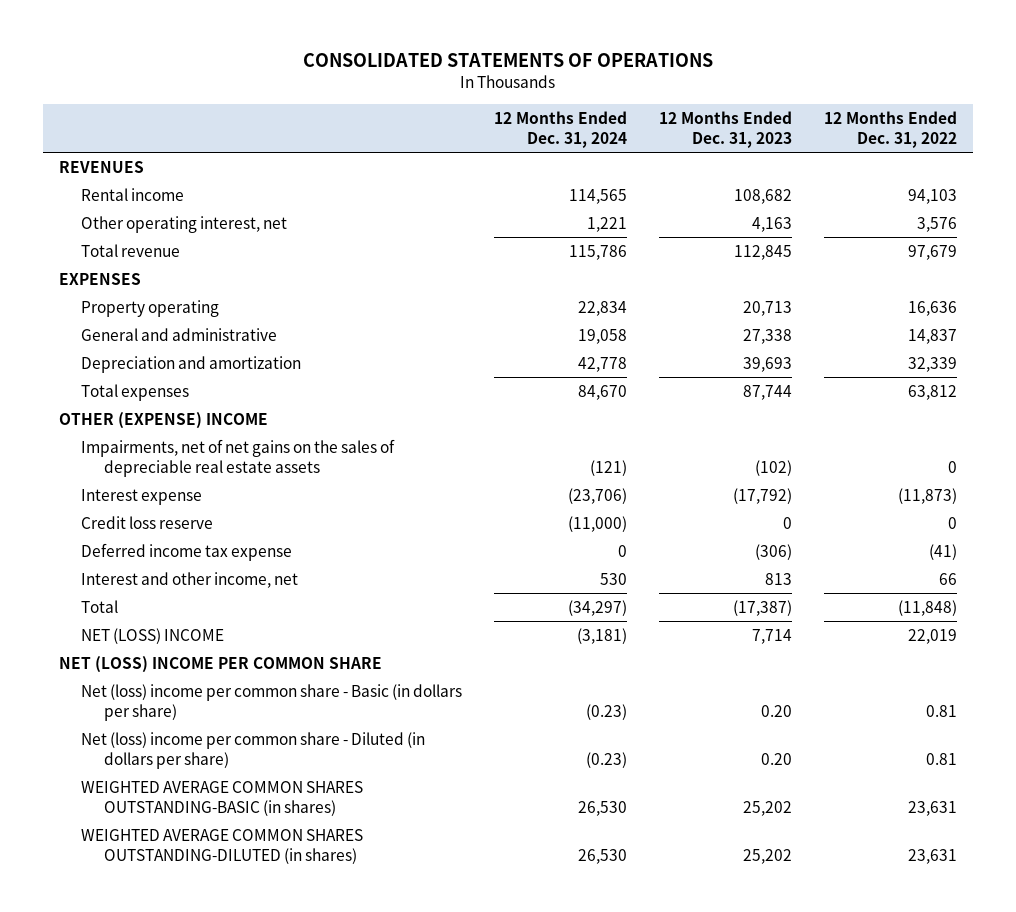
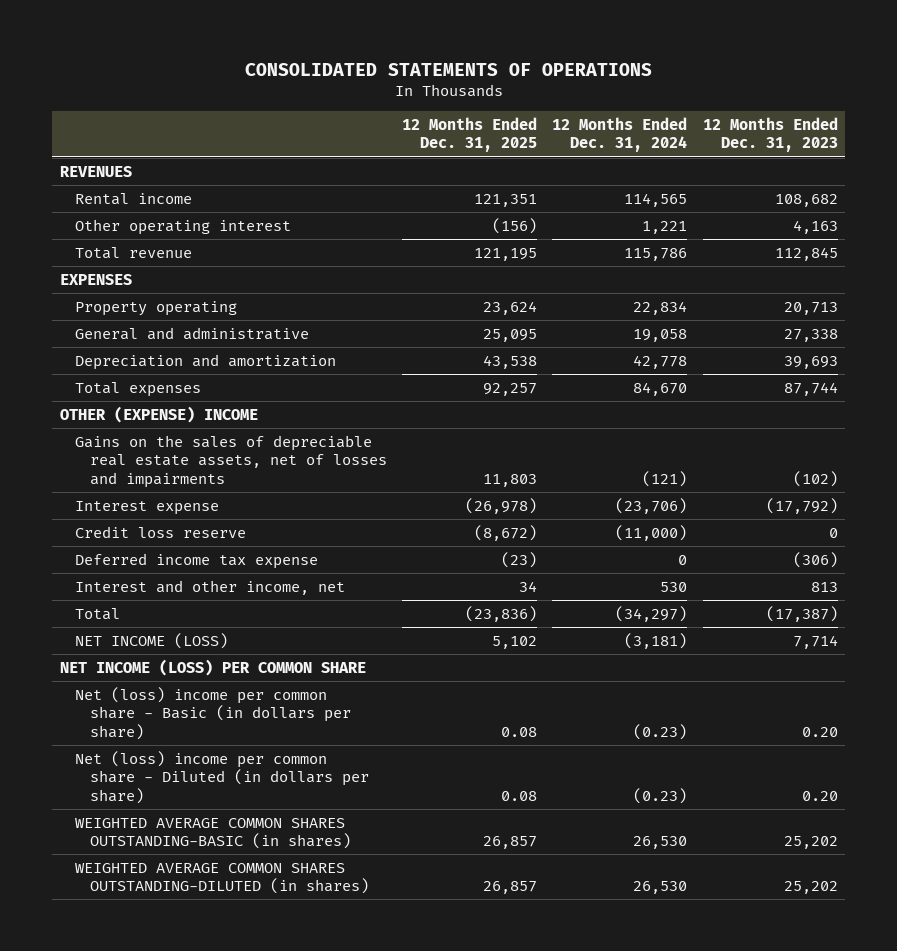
[824,111,958,148] 12 Months Ended Dec. 31, 2022 -> none
none -> [402,117,538,153] 12 Months Ended Dec. 31, 2025
[81,215,288,233] Other operating interest, net -> [74,218,291,235] Other operating interest
[81,438,396,477] Impairments, net of net gains on the sales of depreciable real estate assets -> [74,434,387,488] Gains on the sales of depreciable real estate assets, net of losses and impairments
[81,627,225,644] NET (LOSS) INCOME -> [74,632,228,649] NET INCOME (LOSS)
[58,655,382,673] NET (LOSS) INCOME PER COMMON SHARE -> [59,658,366,676] NET INCOME (LOSS) PER COMMON SHARE

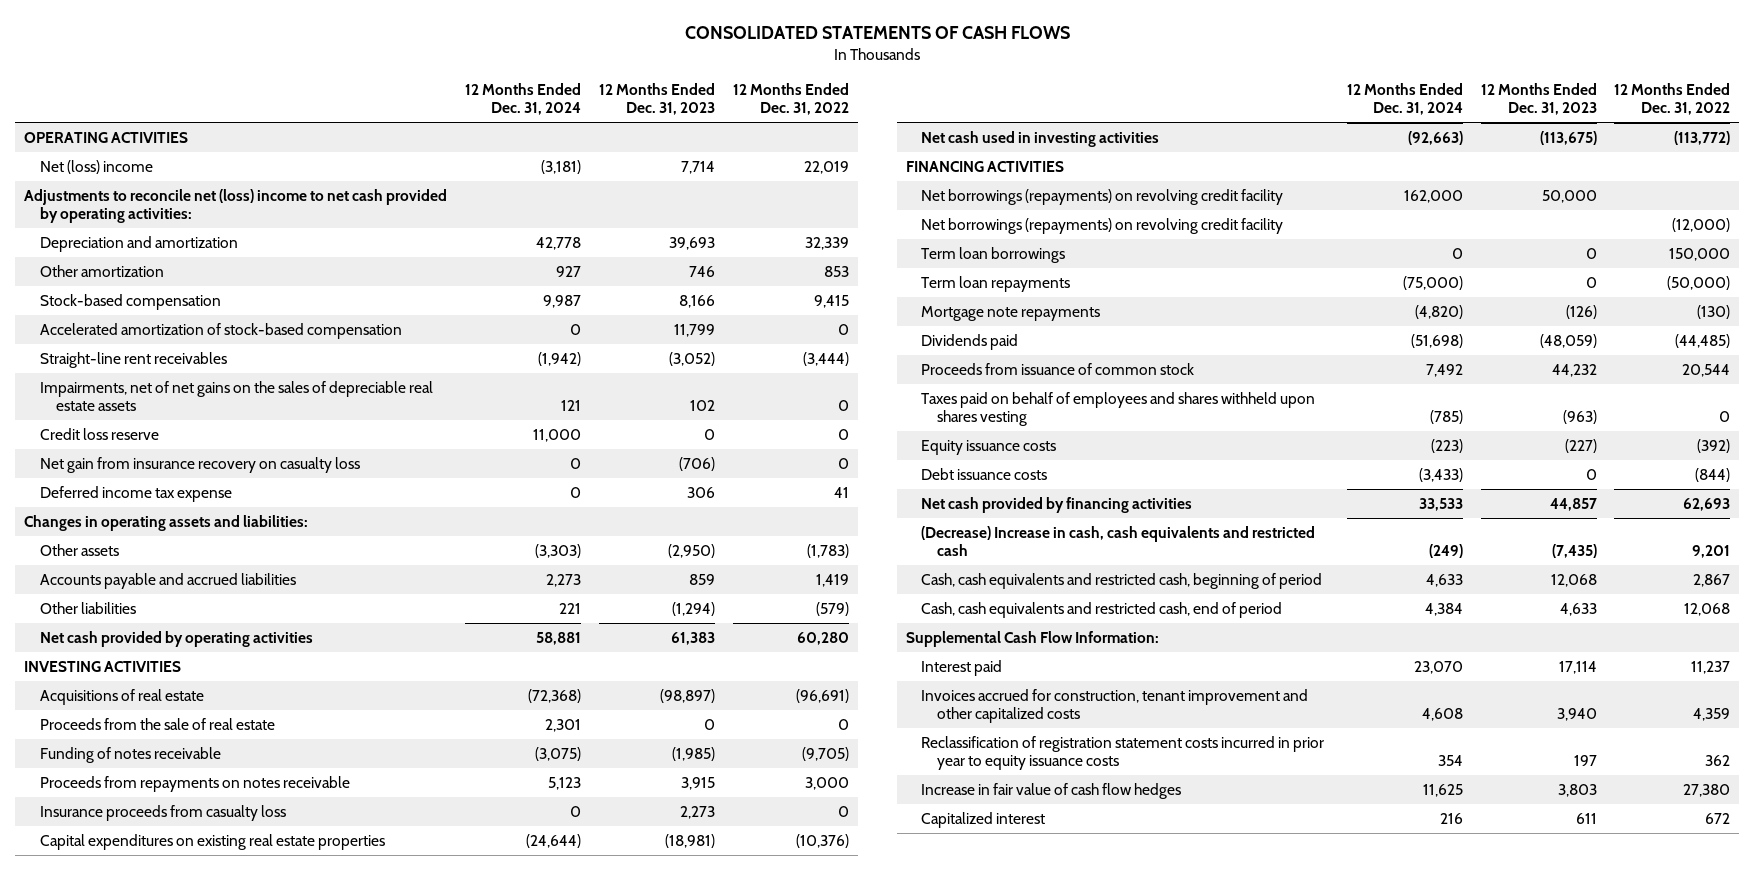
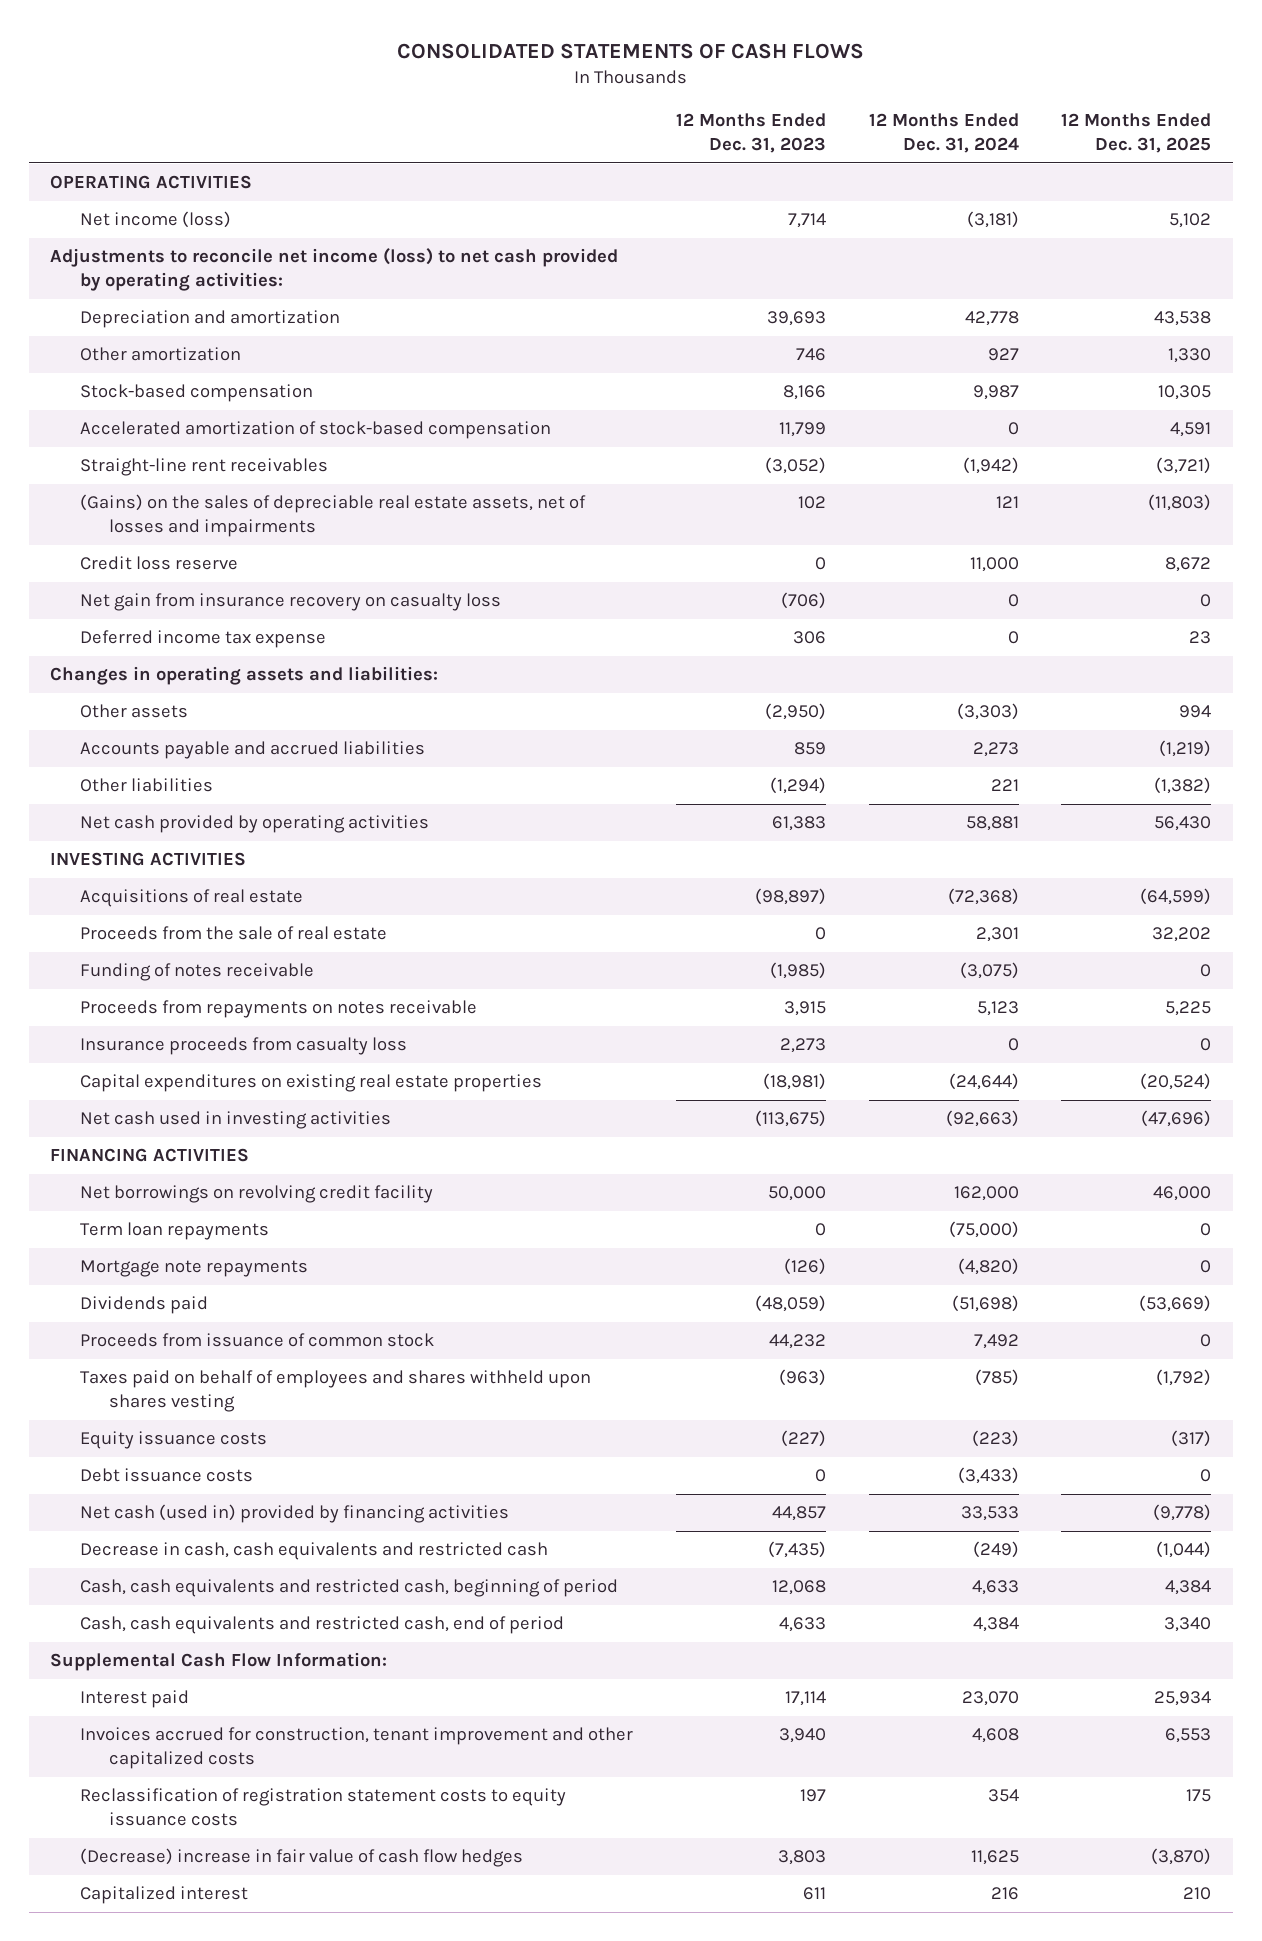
[732,83,849,116] 12 Months Ended Dec. 31, 2022 -> none
none -> [1061,113,1212,154] 12 Months Ended Dec. 31, 2025
[39,159,153,174] Net (loss) income -> [79,211,231,229] Net income (loss)
[23,188,447,223] Adjustments to reconcile net (loss) income to net cash provided by operating activities: -> [50,248,619,292] Adjustments to reconcile net income (loss) to net cash provided by operating activities:
[39,380,433,411] Impairments, net of net gains on the sales of depreciable real estate assets -> [79,494,586,538] (Gains) on the sales of depreciable real estate assets, net of losses and impairments
[921,217,1284,234] Net borrowings (repayments) on revolving credit facility -> none
[921,246,1066,263] Term loan borrowings -> none
[921,188,1284,205] Net borrowings (repayments) on revolving credit facility -> [79,1185,433,1204] Net borrowings on revolving credit facility
[921,496,1193,513] Net cash provided by financing activities -> [79,1504,509,1524] Net cash (used in) provided by financing activities
[921,525,1316,556] (Decrease) Increase in cash, cash equivalents and restricted cash -> [79,1542,548,1561] Decrease in cash, cash equivalents and restricted cash
[921,735,1325,770] Reclassification of registration statement costs incurred in prior year to equity issuance costs -> [79,1788,566,1827] Reclassification of registration statement costs to equity issuance costs
[921,782,1182,799] Increase in fair value of cash flow hedges -> [79,1848,523,1868] (Decrease) increase in fair value of cash flow hedges

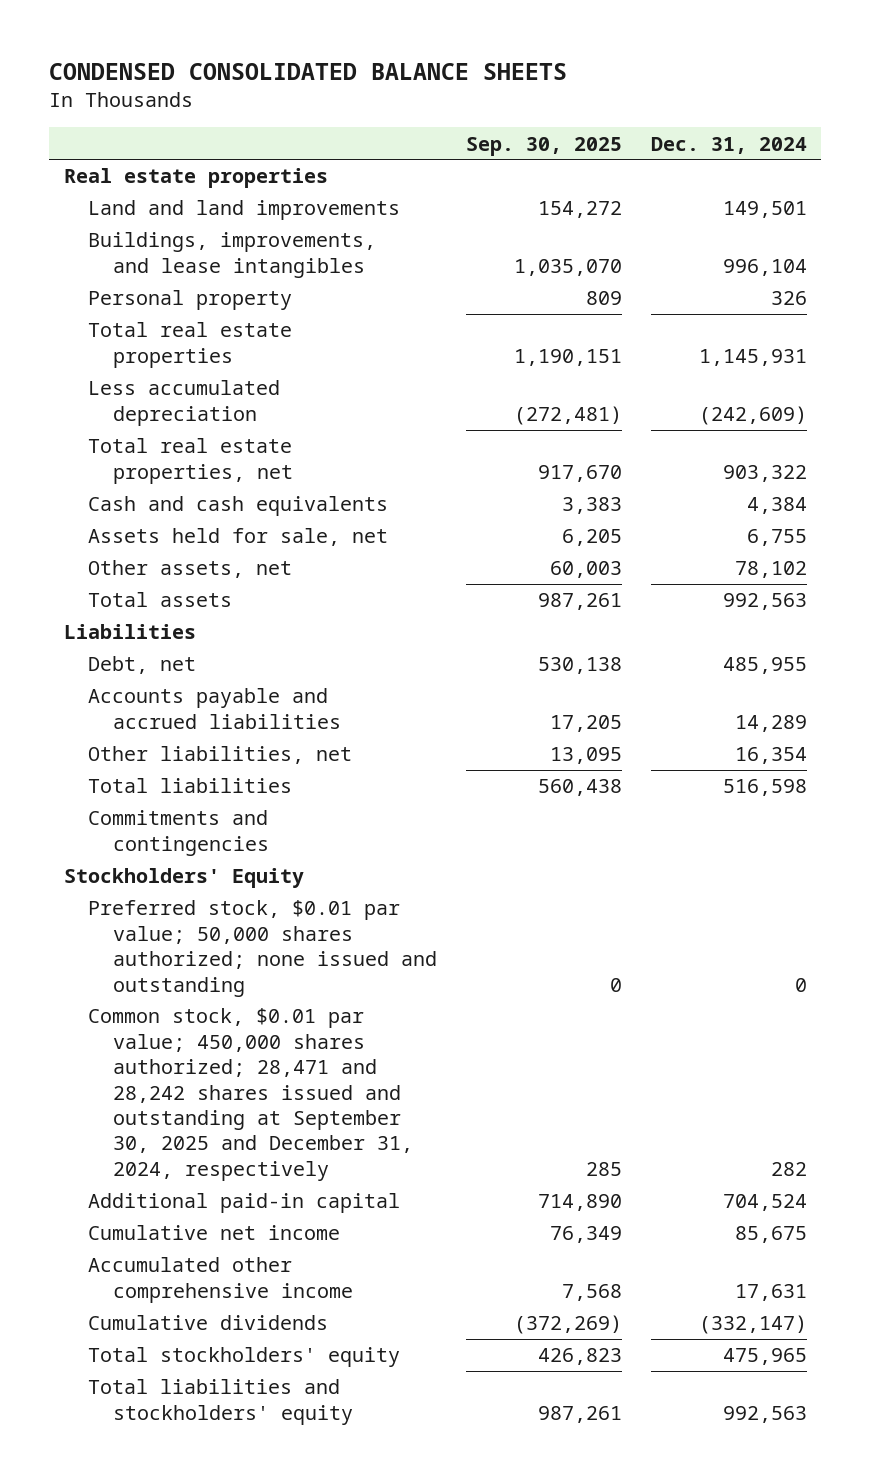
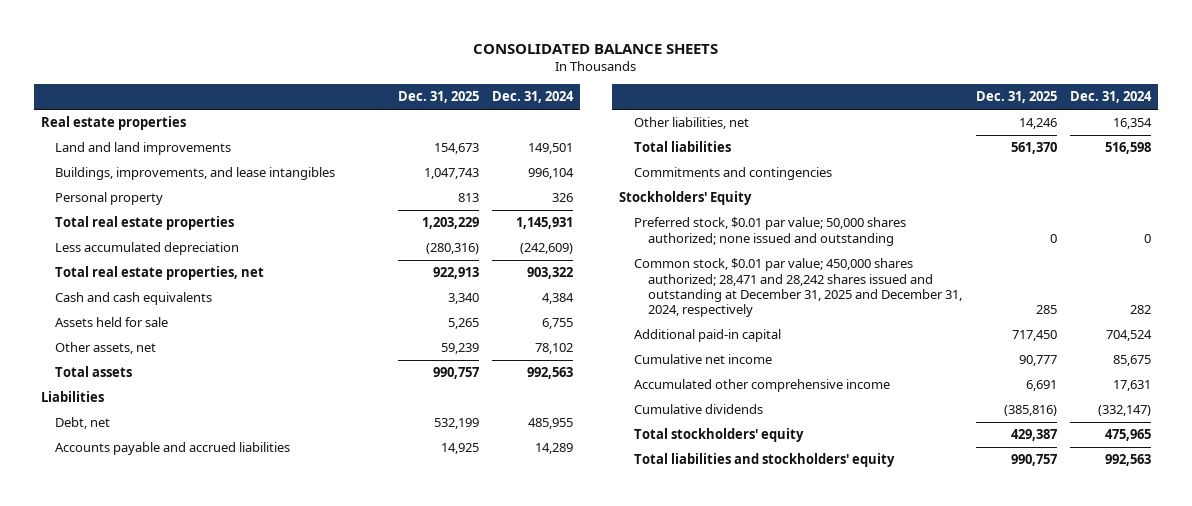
[49,63,568,81] CONDENSED CONSOLIDATED BALANCE SHEETS -> [473,43,719,54] CONSOLIDATED BALANCE SHEETS
[465,136,622,156] Sep. 30, 2025 -> none
none -> [397,91,479,104] Dec. 31, 2025
[88,528,389,547] Assets held for sale, net -> [55,317,169,328] Assets held for sale
[88,1008,413,1181] Common stock, $0.01 par value; 450,000 shares authorized; 28,471 and 28,242 shares issued and outstanding at September 30, 2025 and December 31, 2024, respectively -> [633,258,963,318] Common stock, $0.01 par value; 450,000 shares authorized; 28,471 and 28,242 shares issued and outstanding at December 31, 2025 and December 31, 2024, respectively

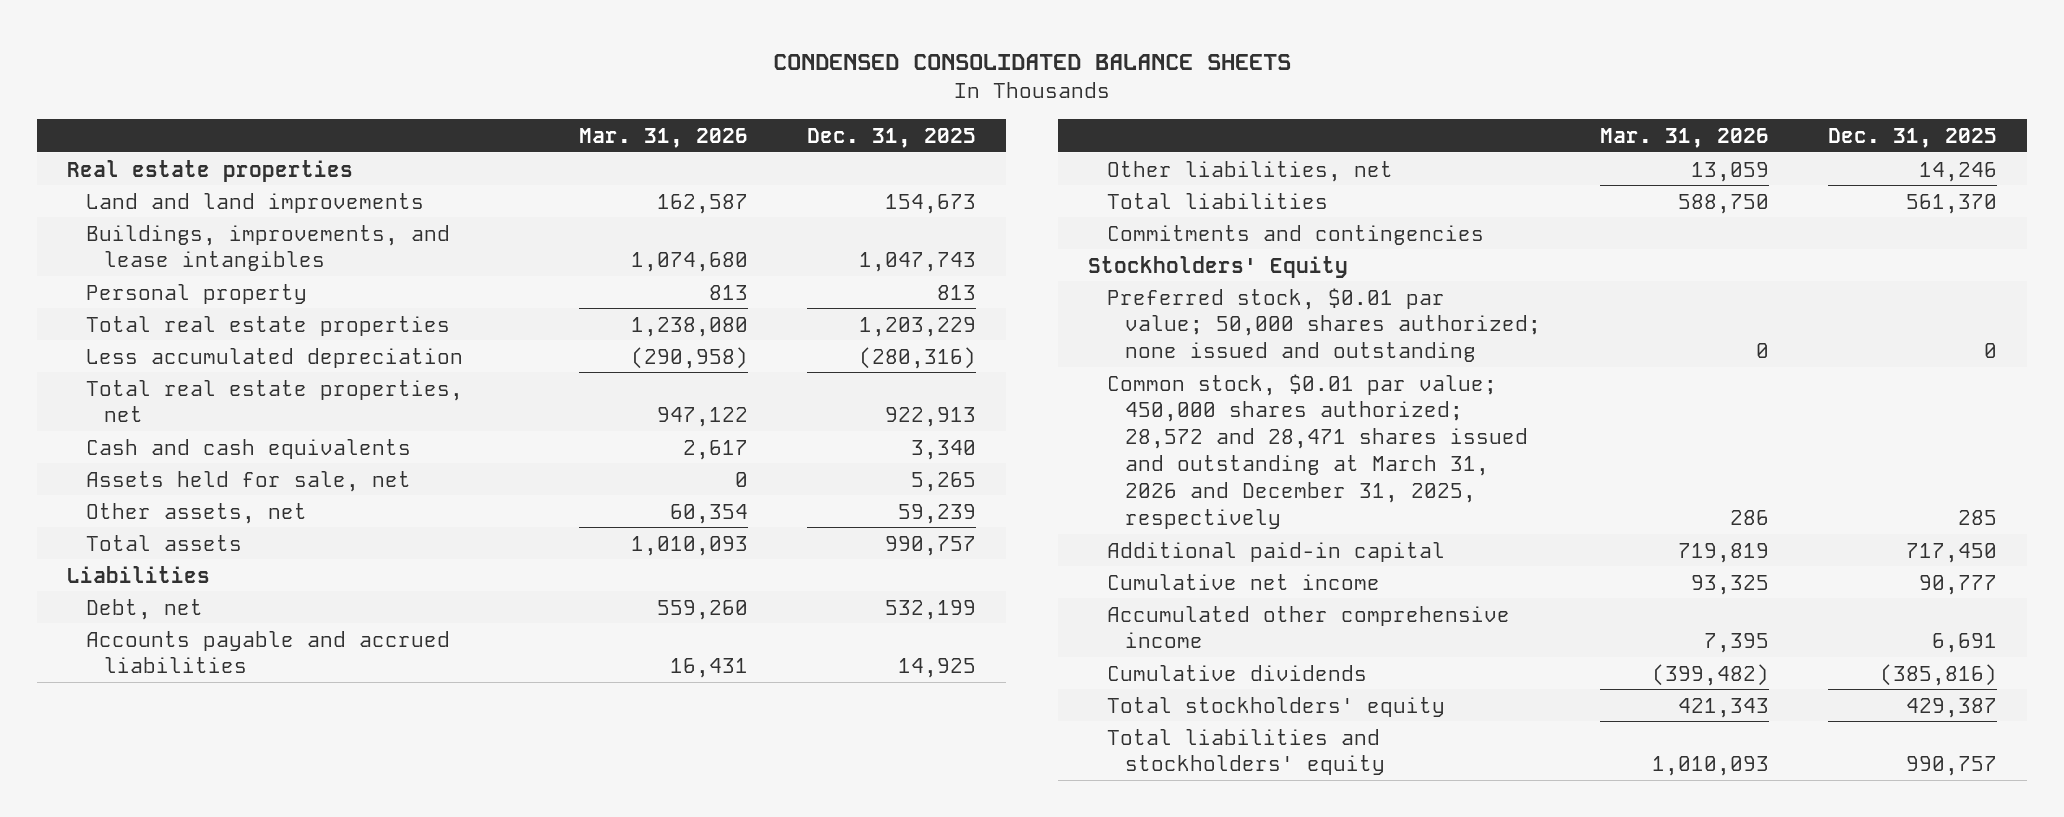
[473,43,719,54] CONSOLIDATED BALANCE SHEETS -> [773,54,1292,71] CONDENSED CONSOLIDATED BALANCE SHEETS
[492,91,575,104] Dec. 31, 2024 -> none
none -> [579,128,749,149] Mar. 31, 2026
[55,317,169,328] Assets held for sale -> [85,470,411,492] Assets held for sale, net
[633,258,963,318] Common stock, $0.01 par value; 450,000 shares authorized; 28,471 and 28,242 shares issued and outstanding at December 31, 2025 and December 31, 2024, respectively -> [1106,373,1529,529] Common stock, $0.01 par value; 450,000 shares authorized; 28,572 and 28,471 shares issued and outstanding at March 31, 2026 and December 31, 2025, respectively

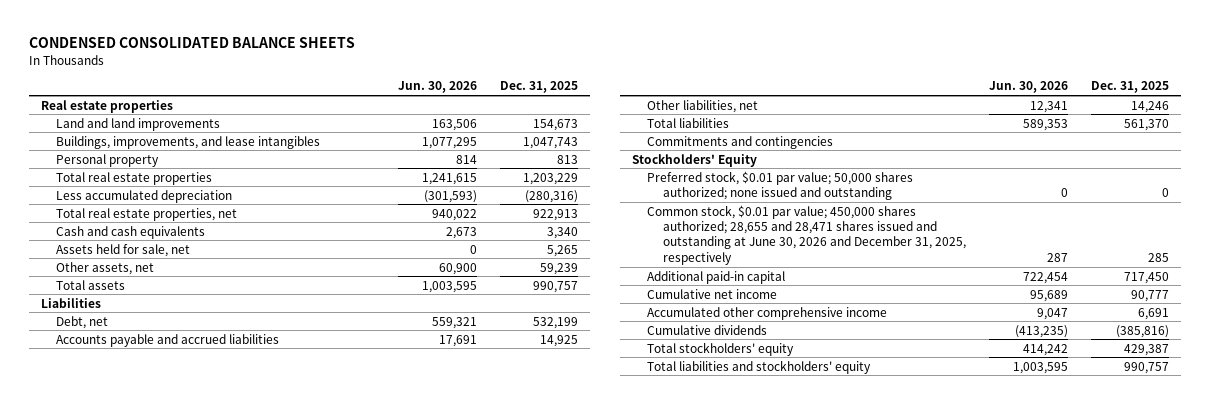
[579,128,749,149] Mar. 31, 2026 -> none
none -> [398,81,478,94] Jun. 30, 2026
[1106,373,1529,529] Common stock, $0.01 par value; 450,000 shares authorized; 28,572 and 28,471 shares issued and outstanding at March 31, 2026 and December 31, 2025, respectively -> [647,204,966,265] Common stock, $0.01 par value; 450,000 shares authorized; 28,655 and 28,471 shares issued and outstanding at June 30, 2026 and December 31, 2025, respectively

